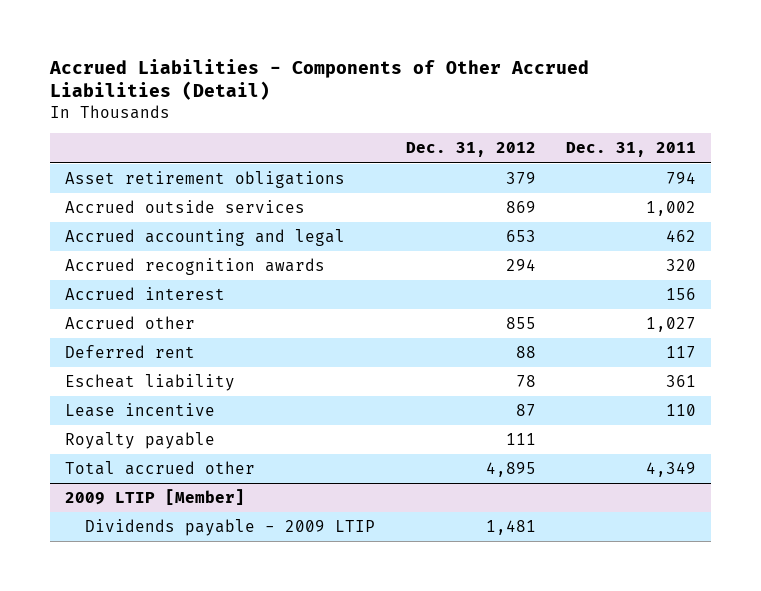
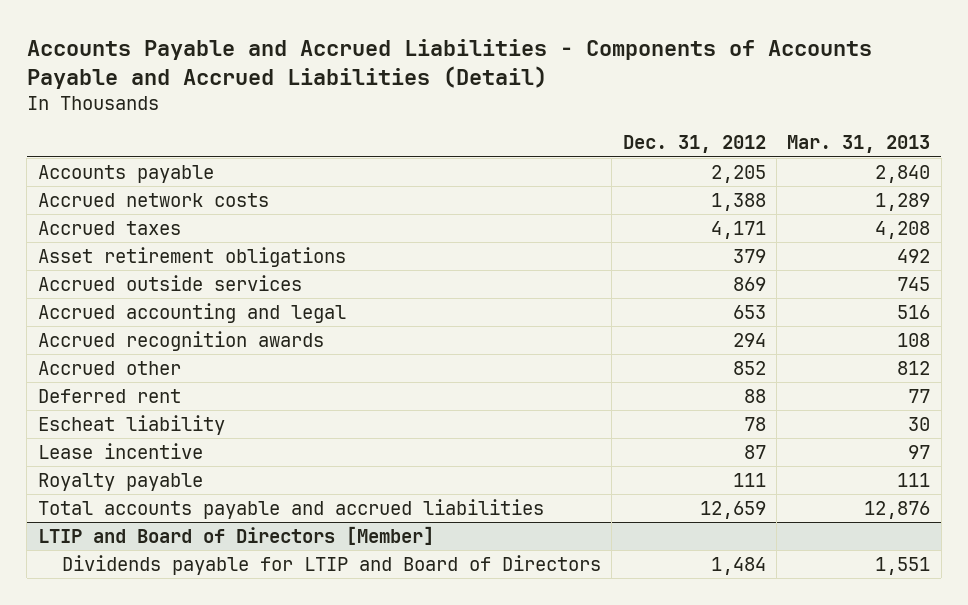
[48,58,589,101] Accrued Liabilities - Components of Other Accrued Liabilities (Detail) -> [26,38,872,89] Accounts Payable and Accrued Liabilities - Components of Accounts Payable and Accrued Liabilities (Detail)
[565,142,696,158] Dec. 31, 2011 -> none
none -> [787,135,931,154] Mar. 31, 2013
none -> [37,164,214,183] Accounts payable
none -> [37,192,269,207] Accrued network costs
none -> [37,220,181,235] Accrued taxes
[64,287,225,301] Accrued interest -> none
[505,317,536,330] 855 -> [732,360,766,375] 852
[64,489,245,506] 2009 LTIP [Member] -> none
[64,461,255,476] Total accrued other -> [37,498,544,519] Total accounts payable and accrued liabilities
[485,462,536,478] 4,895 -> [699,500,766,519] 12,659
none -> [37,525,434,545] LTIP and Board of Directors [Member]
[85,519,376,537] Dividends payable - 2009 LTIP -> [61,554,601,575] Dividends payable for LTIP and Board of Directors
[485,520,536,536] 1,481 -> [710,556,766,575] 1,484

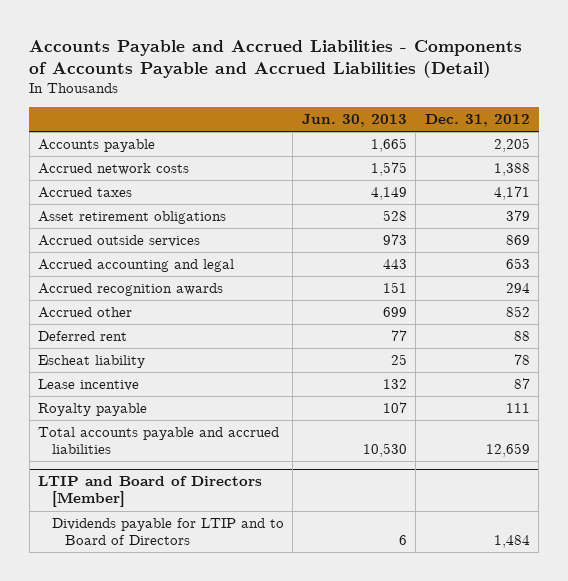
[787,135,931,154] Mar. 31, 2013 -> none
none -> [301,114,407,128] Jun. 30, 2013
[61,554,601,575] Dividends payable for LTIP and Board of Directors -> [51,518,284,545] Dividends payable for LTIP and to Board of Directors

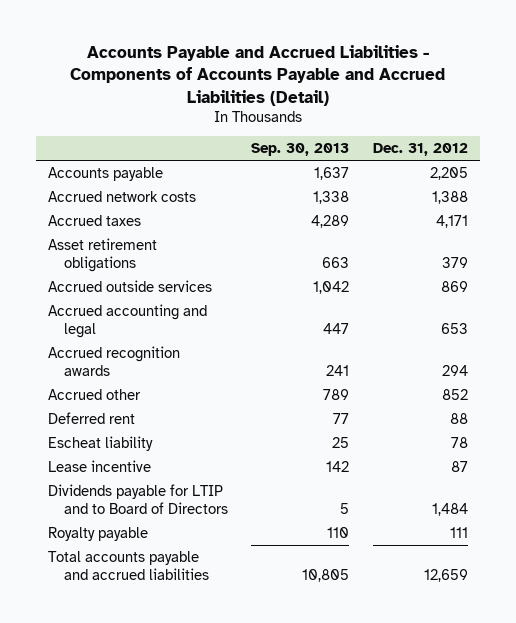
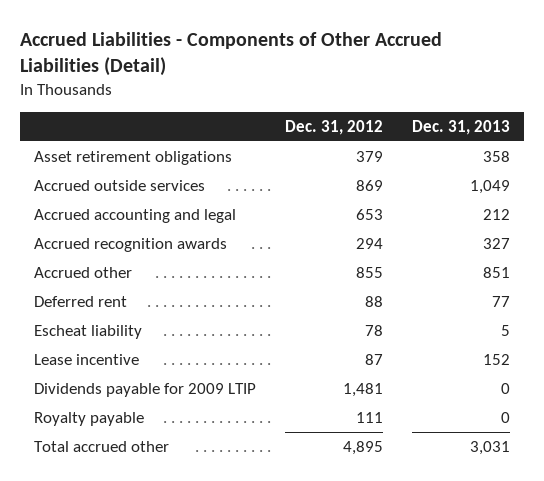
[69,45,445,106] Accounts Payable and Accrued Liabilities - Components of Accounts Payable and Accrued Liabilities (Detail) -> [19,32,442,77] Accrued Liabilities - Components of Other Accrued Liabilities (Detail)
[251,143,350,157] Sep. 30, 2013 -> none
none -> [411,119,510,135] Dec. 31, 2013
[47,166,163,181] Accounts payable -> none
[47,190,196,202] Accrued network costs -> none
[47,214,141,226] Accrued taxes -> none
[441,388,468,400] 852 -> [355,267,383,279] 855
[47,483,228,514] Dividends payable for LTIP and to Board of Directors -> [34,383,257,398] Dividends payable for 2009 LTIP
[431,502,468,516] 1,484 -> [342,383,383,398] 1,481
[47,550,209,580] Total accounts payable and accrued liabilities -> [34,441,170,453] Total accrued other
[423,568,468,582] 12,659 -> [342,441,383,456] 4,895

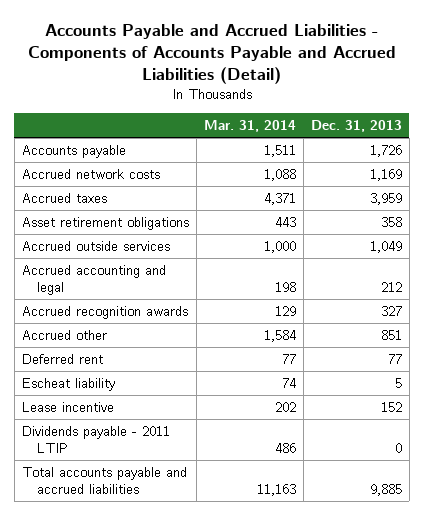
[19,32,442,77] Accrued Liabilities - Components of Other Accrued Liabilities (Detail) -> [27,24,396,85] Accounts Payable and Accrued Liabilities - Components of Accounts Payable and Accrued Liabilities (Detail)
[284,119,383,135] Dec. 31, 2012 -> none
none -> [203,120,296,133] Mar. 31, 2014
none -> [21,144,126,158] Accounts payable
none -> [21,168,160,179] Accrued network costs
none -> [21,192,107,203] Accrued taxes
[34,412,145,427] Royalty payable -> none
[34,383,257,398] Dividends payable for 2009 LTIP -> [21,425,170,453] Dividends payable - 2011 LTIP
[34,441,170,453] Total accrued other -> [21,466,187,494] Total accounts payable and accrued liabilities
[469,441,510,456] 3,031 -> [369,483,402,496] 9,885

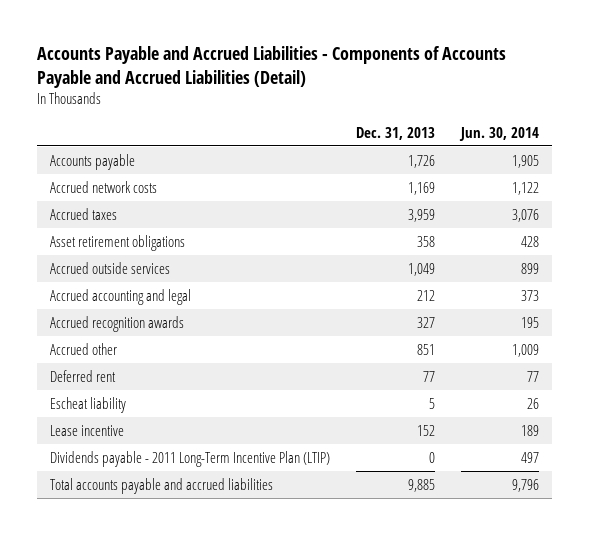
[203,120,296,133] Mar. 31, 2014 -> none
none -> [459,126,540,141] Jun. 30, 2014
[21,425,170,453] Dividends payable - 2011 LTIP -> [49,450,330,467] Dividends payable - 2011 Long-Term Incentive Plan (LTIP)

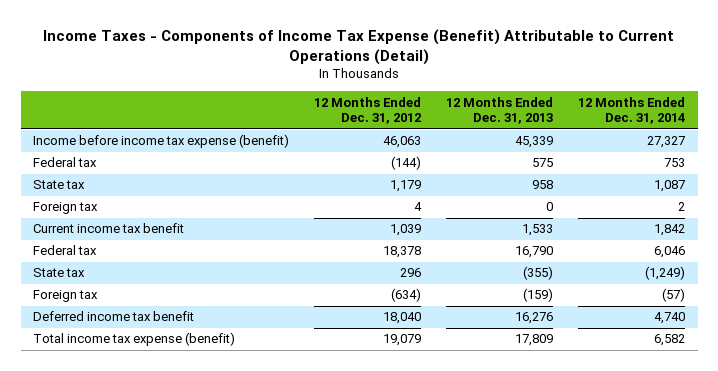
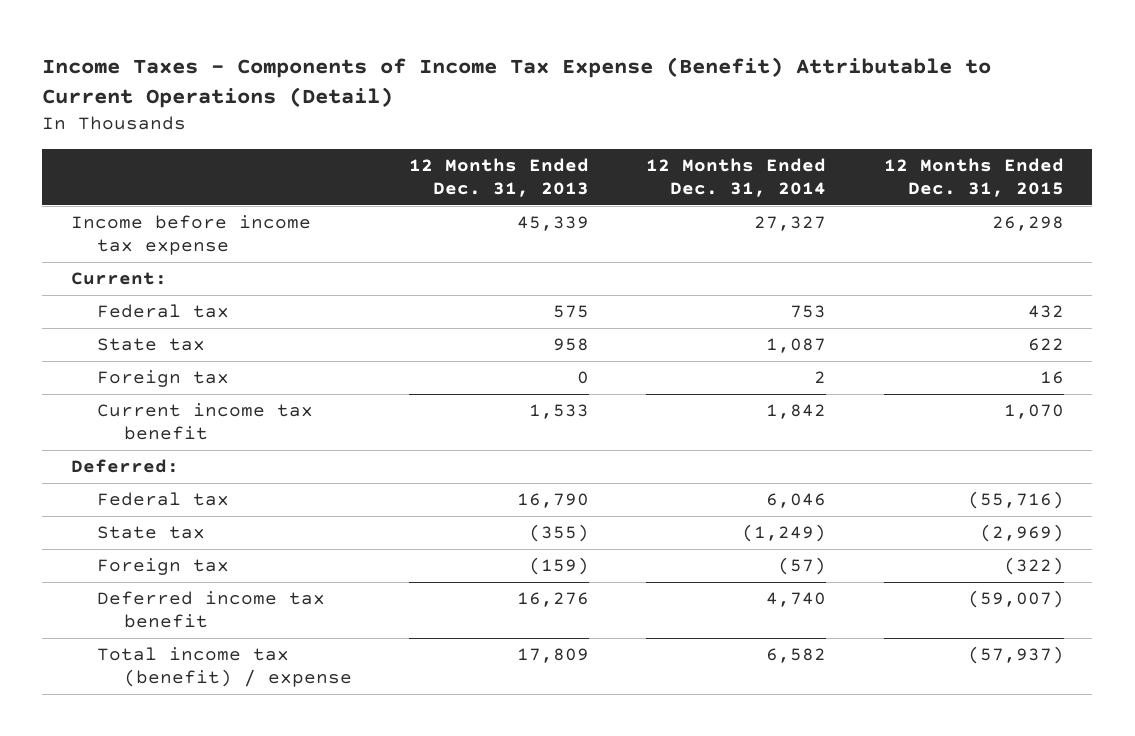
[314,96,422,125] 12 Months Ended Dec. 31, 2012 -> none
none -> [883,158,1064,197] 12 Months Ended Dec. 31, 2015
[33,134,290,149] Income before income tax expense (benefit) -> [71,215,312,255] Income before income tax expense
none -> [71,272,168,286] Current:
none -> [71,459,180,474] Deferred:
[33,332,236,347] Total income tax expense (benefit) -> [97,647,352,687] Total income tax (benefit) / expense

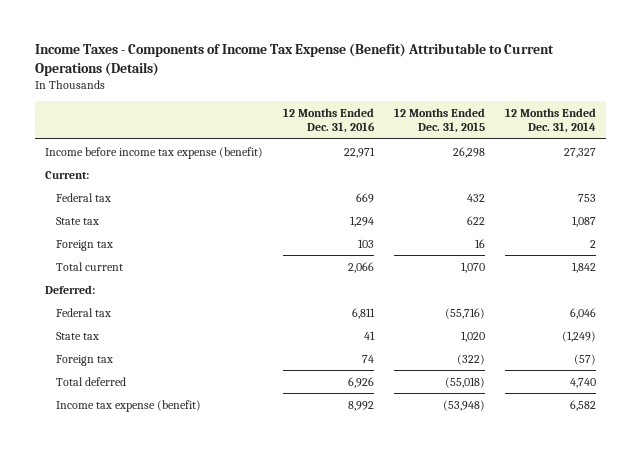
[42,56,992,109] Income Taxes - Components of Income Tax Expense (Benefit) Attributable to Current Operations (Detail) -> [35,42,555,76] Income Taxes - Components of Income Tax Expense (Benefit) Attributable to Current Operations (Details)
[409,158,590,197] 12 Months Ended Dec. 31, 2013 -> none
none -> [282,107,375,134] 12 Months Ended Dec. 31, 2016
[71,215,312,255] Income before income tax expense -> [45,146,264,159] Income before income tax expense (benefit)
[97,403,314,440] Current income tax benefit -> [56,261,124,271] Total current
[979,524,1064,543] (2,969) -> [460,330,485,342] 1,020
[97,591,326,628] Deferred income tax benefit -> [56,376,127,386] Total deferred
[967,590,1064,609] (59,007) -> [444,376,485,388] (55,018)
[97,647,352,687] Total income tax (benefit) / expense -> [56,399,202,412] Income tax expense (benefit)
[967,646,1064,665] (57,937) -> [442,399,485,411] (53,948)

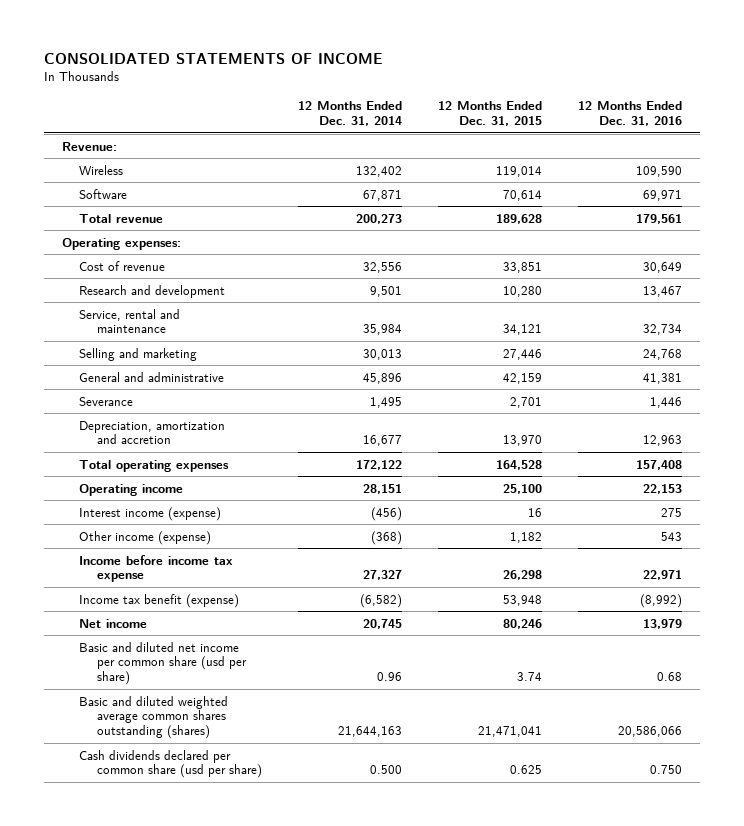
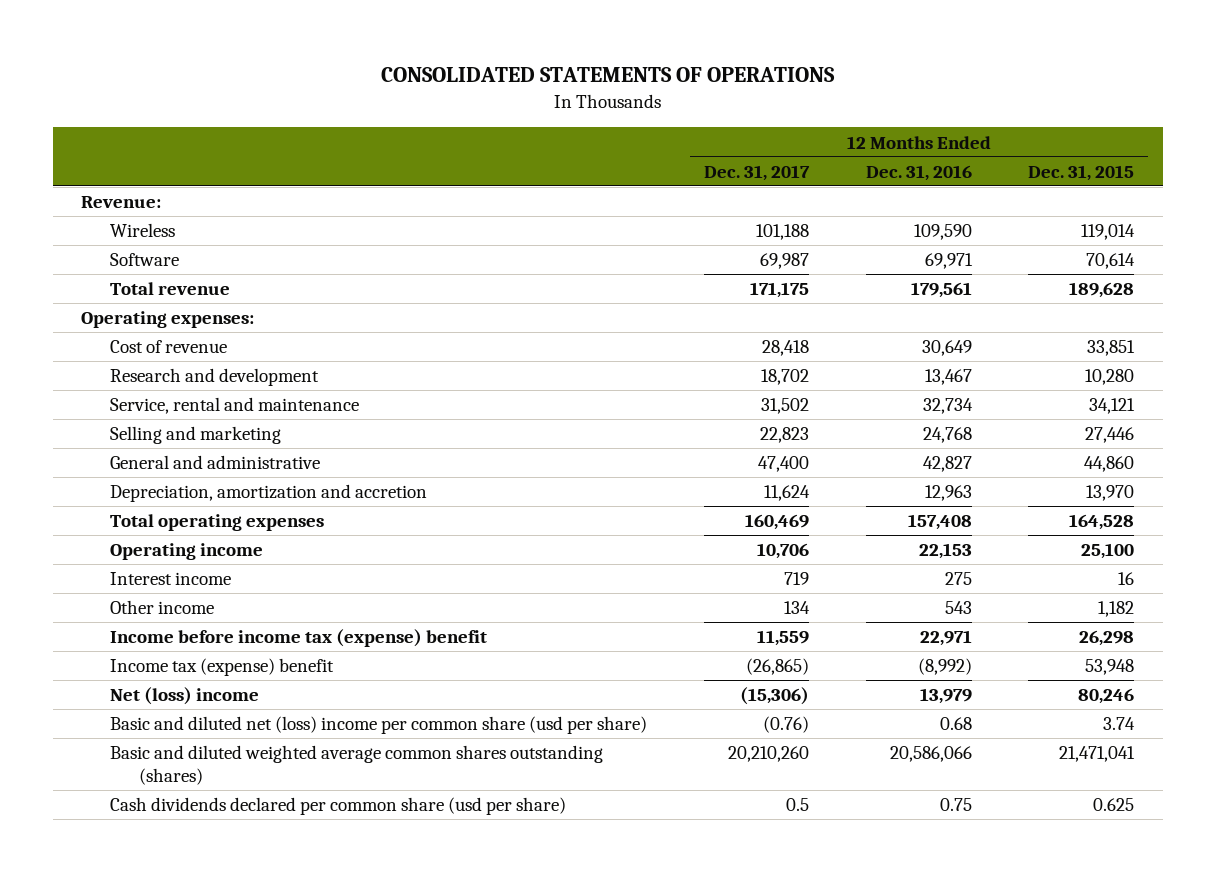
[43,52,383,64] CONSOLIDATED STATEMENTS OF INCOME -> [380,67,835,83] CONSOLIDATED STATEMENTS OF OPERATIONS
[297,101,402,127] 12 Months Ended Dec. 31, 2014 -> none
none -> [703,164,810,181] Dec. 31, 2017
[79,396,134,406] Severance -> none
[502,372,542,384] 42,159 -> [1084,456,1135,473] 44,860
[642,372,682,384] 41,381 -> [922,456,972,473] 42,827
[79,506,222,521] Interest income (expense) -> [110,572,232,586] Interest income
[79,530,212,545] Other income (expense) -> [110,600,215,615] Other income
[79,554,234,583] Income before income tax expense -> [110,629,488,648] Income before income tax (expense) benefit
[79,593,240,608] Income tax benefit (expense) -> [110,658,335,677] Income tax (expense) benefit
[79,618,148,628] Net income -> [110,687,260,706] Net (loss) income
[79,641,247,686] Basic and diluted net income per common share (usd per share) -> [110,716,648,735] Basic and diluted net (loss) income per common share (usd per share)
[649,765,682,775] 0.750 -> [939,798,972,812] 0.75

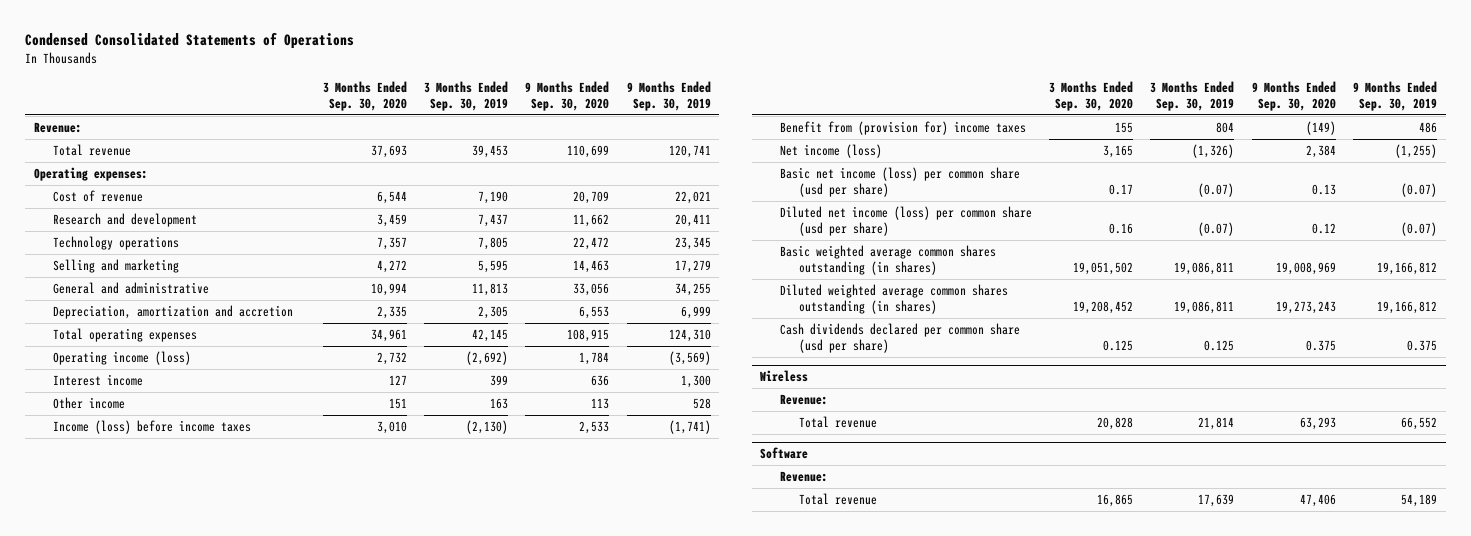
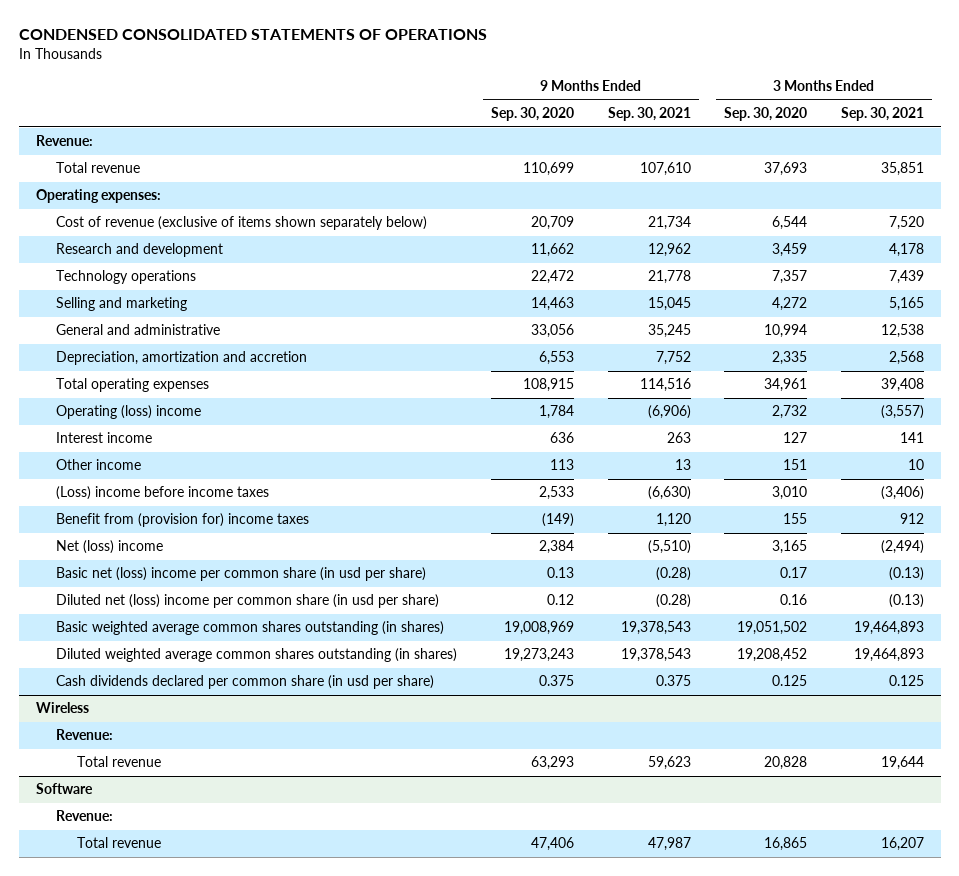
[25,32,355,50] Condensed Consolidated Statements of Operations -> [18,29,487,41] CONDENSED CONSOLIDATED STATEMENTS OF OPERATIONS
[423,80,508,111] 3 Months Ended Sep. 30, 2019 -> none
[626,80,711,111] 9 Months Ended Sep. 30, 2019 -> none
none -> [607,107,691,122] Sep. 30, 2021
none -> [840,107,924,122] Sep. 30, 2021
[53,190,144,203] Cost of revenue -> [56,216,428,231] Cost of revenue (exclusive of items shown separately below)
[53,351,192,366] Operating income (loss) -> [56,405,202,420] Operating (loss) income
[53,420,252,435] Income (loss) before income taxes -> [56,486,270,501] (Loss) income before income taxes
[779,144,882,159] Net income (loss) -> [56,540,164,555] Net (loss) income
[779,167,1020,198] Basic net income (loss) per common share (usd per share) -> [56,567,427,582] Basic net (loss) income per common share (in usd per share)
[779,206,1032,237] Diluted net income (loss) per common share (usd per share) -> [56,594,440,609] Diluted net (loss) income per common share (in usd per share)
[779,323,1020,354] Cash dividends declared per common share (usd per share) -> [56,675,435,690] Cash dividends declared per common share (in usd per share)

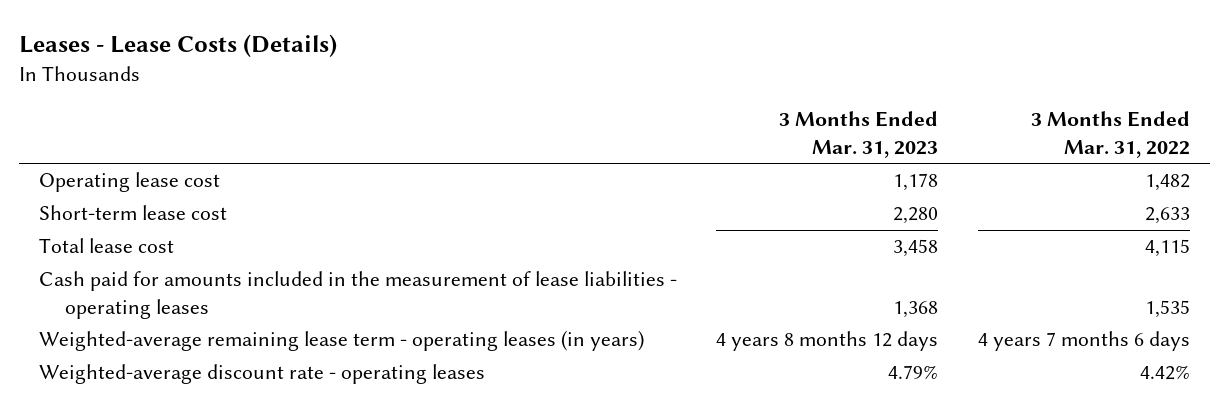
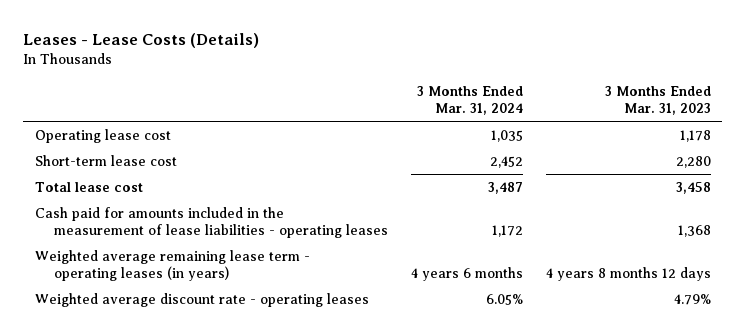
[1030,111,1190,158] 3 Months Ended Mar. 31, 2022 -> none
none -> [417,86,524,116] 3 Months Ended Mar. 31, 2024
[38,330,644,352] Weighted-average remaining lease term - operating leases (in years) -> [34,249,310,281] Weighted average remaining lease term - operating leases (in years)
[38,364,485,385] Weighted-average discount rate - operating leases -> [34,292,369,307] Weighted average discount rate - operating leases

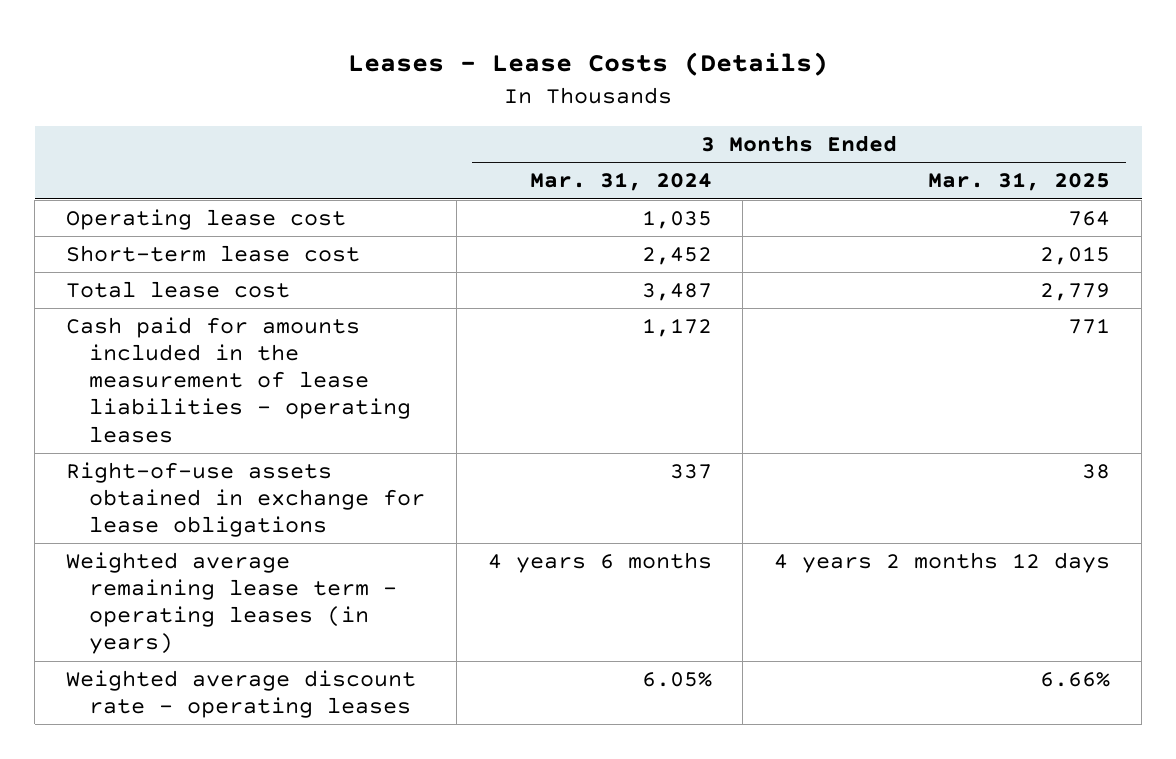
[604,86,711,116] 3 Months Ended Mar. 31, 2023 -> none
none -> [928,172,1111,192] Mar. 31, 2025
none -> [66,461,426,538] Right-of-use assets obtained in exchange for lease obligations

